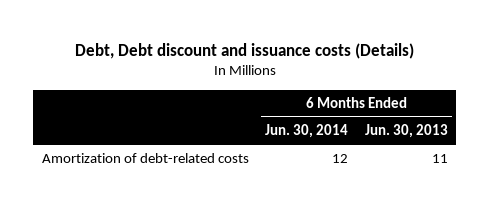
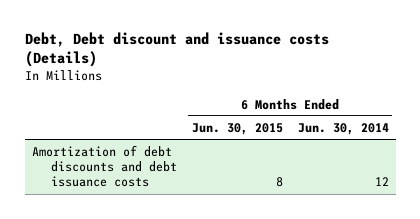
[364,124,448,139] Jun. 30, 2013 -> none
none -> [191,122,283,135] Jun. 30, 2015
[41,153,249,164] Amortization of debt-related costs -> [31,145,178,188] Amortization of debt discounts and debt issuance costs

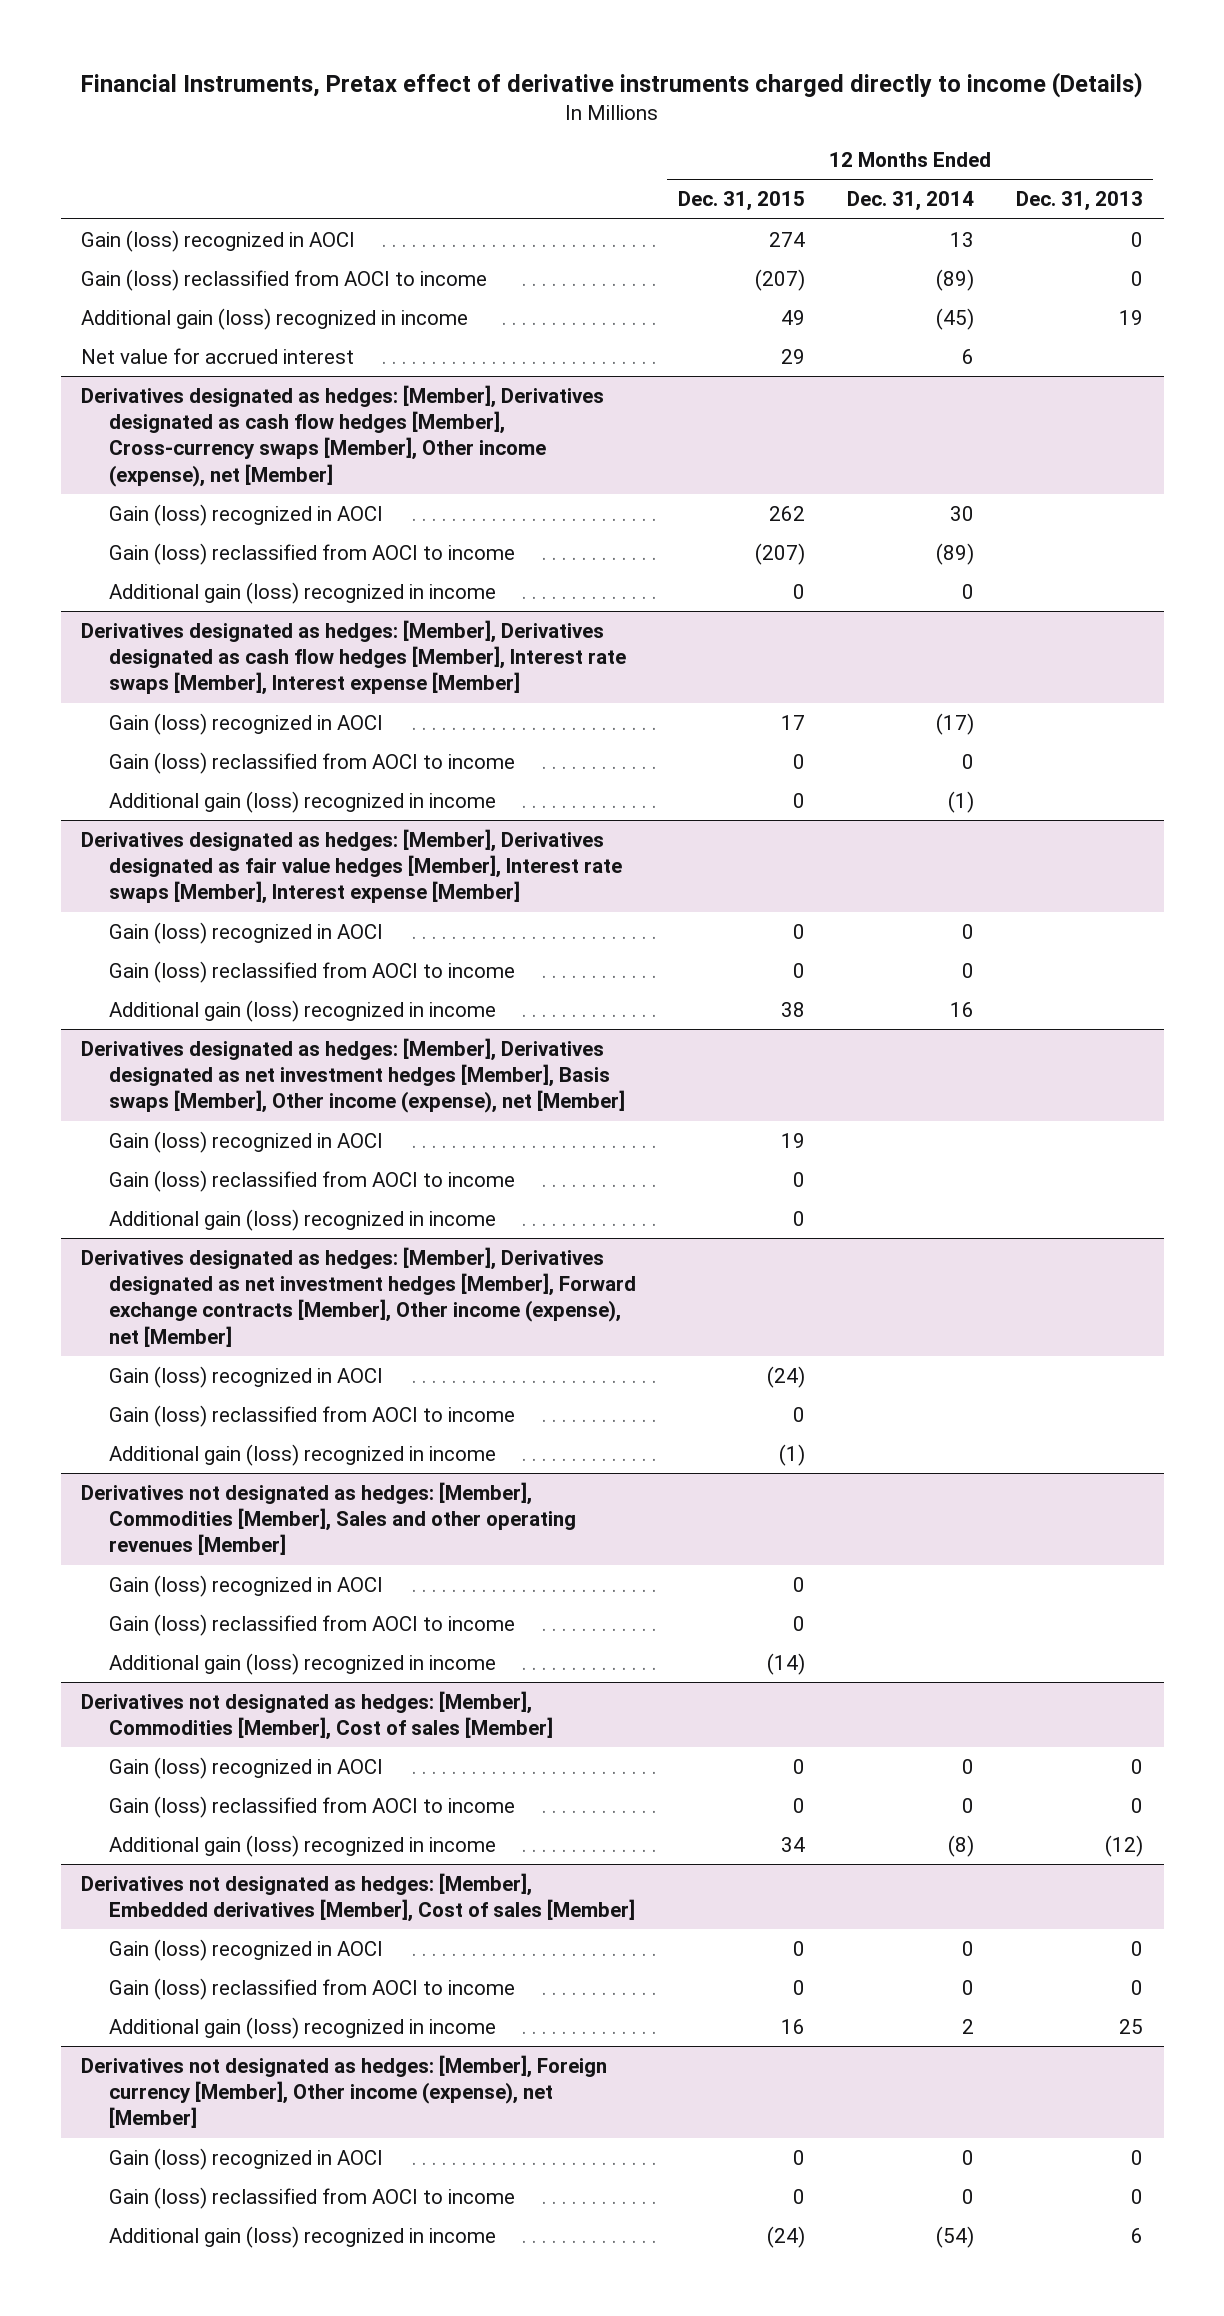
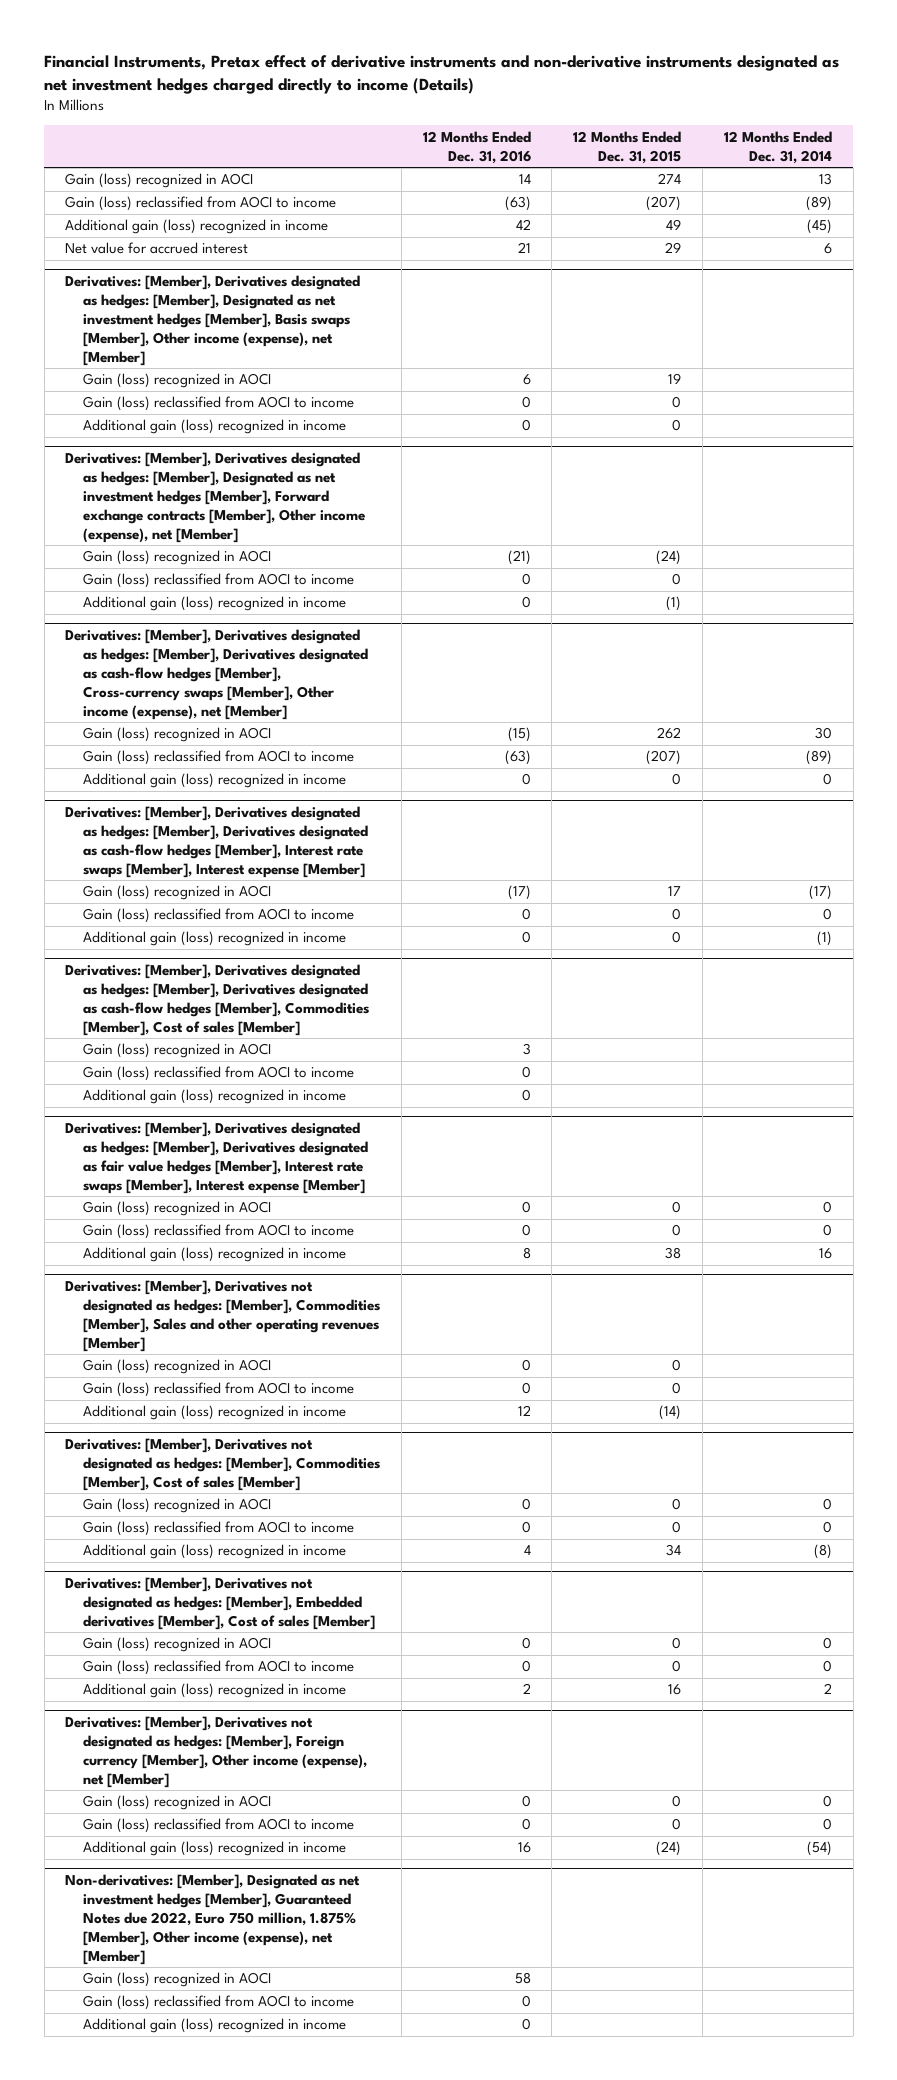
[81,72,1144,99] Financial Instruments, Pretax effect of derivative instruments charged directly to income (Details) -> [44,55,840,95] Financial Instruments, Pretax effect of derivative instruments and non-derivative instruments designated as net investment hedges charged directly to income (Details)
[1015,191,1143,212] Dec. 31, 2013 -> none
none -> [422,130,531,164] 12 Months Ended Dec. 31, 2016
none -> [65,274,361,366] Derivatives: [Member], Derivatives designated as hedges: [Member], Designated as net investment hedges [Member], Basis swaps [Member], Other income (expense), net [Member]
none -> [82,373,271,389] Gain (loss) recognized in AOCI
none -> [82,396,354,412] Gain (loss) reclassified from AOCI to income
none -> [82,419,346,435] Additional gain (loss) recognized in income
none -> [65,451,365,543] Derivatives: [Member], Derivatives designated as hedges: [Member], Designated as net investment hedges [Member], Forward exchange contracts [Member], Other income (expense), net [Member]
none -> [82,550,271,566] Gain (loss) recognized in AOCI
none -> [82,573,354,589] Gain (loss) reclassified from AOCI to income
none -> [82,596,346,612] Additional gain (loss) recognized in income
[81,384,605,487] Derivatives designated as hedges: [Member], Derivatives designated as cash flow hedges [Member], Cross-currency swaps [Member], Other income (expense), net [Member] -> [65,628,368,720] Derivatives: [Member], Derivatives designated as hedges: [Member], Derivatives designated as cash-flow hedges [Member], Cross-currency swaps [Member], Other income (expense), net [Member]
[81,619,627,696] Derivatives designated as hedges: [Member], Derivatives designated as cash flow hedges [Member], Interest rate swaps [Member], Interest expense [Member] -> [65,805,368,878] Derivatives: [Member], Derivatives designated as hedges: [Member], Derivatives designated as cash-flow hedges [Member], Interest rate swaps [Member], Interest expense [Member]
none -> [65,963,369,1036] Derivatives: [Member], Derivatives designated as hedges: [Member], Derivatives designated as cash-flow hedges [Member], Commodities [Member], Cost of sales [Member]
none -> [82,1043,271,1059] Gain (loss) recognized in AOCI
none -> [82,1066,354,1082] Gain (loss) reclassified from AOCI to income
none -> [82,1089,346,1105] Additional gain (loss) recognized in income
[81,828,623,905] Derivatives designated as hedges: [Member], Derivatives designated as fair value hedges [Member], Interest rate swaps [Member], Interest expense [Member] -> [65,1121,368,1194] Derivatives: [Member], Derivatives designated as hedges: [Member], Derivatives designated as fair value hedges [Member], Interest rate swaps [Member], Interest expense [Member]
[81,1037,626,1114] Derivatives designated as hedges: [Member], Derivatives designated as net investment hedges [Member], Basis swaps [Member], Other income (expense), net [Member] -> none
[109,1130,384,1153] Gain (loss) recognized in AOCI -> none
[109,1169,516,1192] Gain (loss) reclassified from AOCI to income -> none
[109,1208,497,1231] Additional gain (loss) recognized in income -> none
[81,1246,637,1347] Derivatives designated as hedges: [Member], Derivatives designated as net investment hedges [Member], Forward exchange contracts [Member], Other income (expense), net [Member] -> none
[109,1365,384,1388] Gain (loss) recognized in AOCI -> none
[109,1404,516,1427] Gain (loss) reclassified from AOCI to income -> none
[109,1443,497,1466] Additional gain (loss) recognized in income -> none
[81,1481,577,1556] Derivatives not designated as hedges: [Member], Commodities [Member], Sales and other operating revenues [Member] -> [65,1279,380,1352] Derivatives: [Member], Derivatives not designated as hedges: [Member], Commodities [Member], Sales and other operating revenues [Member]
[81,1690,554,1741] Derivatives not designated as hedges: [Member], Commodities [Member], Cost of sales [Member] -> [65,1437,380,1491] Derivatives: [Member], Derivatives not designated as hedges: [Member], Commodities [Member], Cost of sales [Member]
[81,1872,636,1923] Derivatives not designated as hedges: [Member], Embedded derivatives [Member], Cost of sales [Member] -> [65,1576,375,1630] Derivatives: [Member], Derivatives not designated as hedges: [Member], Embedded derivatives [Member], Cost of sales [Member]
[81,2054,608,2129] Derivatives not designated as hedges: [Member], Foreign currency [Member], Other income (expense), net [Member] -> [65,1715,367,1788] Derivatives: [Member], Derivatives not designated as hedges: [Member], Foreign currency [Member], Other income (expense), net [Member]
none -> [65,1873,361,1965] Non-derivatives: [Member], Designated as net investment hedges [Member], Guaranteed Notes due 2022, Euro 750 million, 1.875% [Member], Other income (expense), net [Member]
none -> [82,1972,271,1988] Gain (loss) recognized in AOCI
none -> [82,1995,354,2011] Gain (loss) reclassified from AOCI to income
none -> [82,2018,346,2034] Additional gain (loss) recognized in income

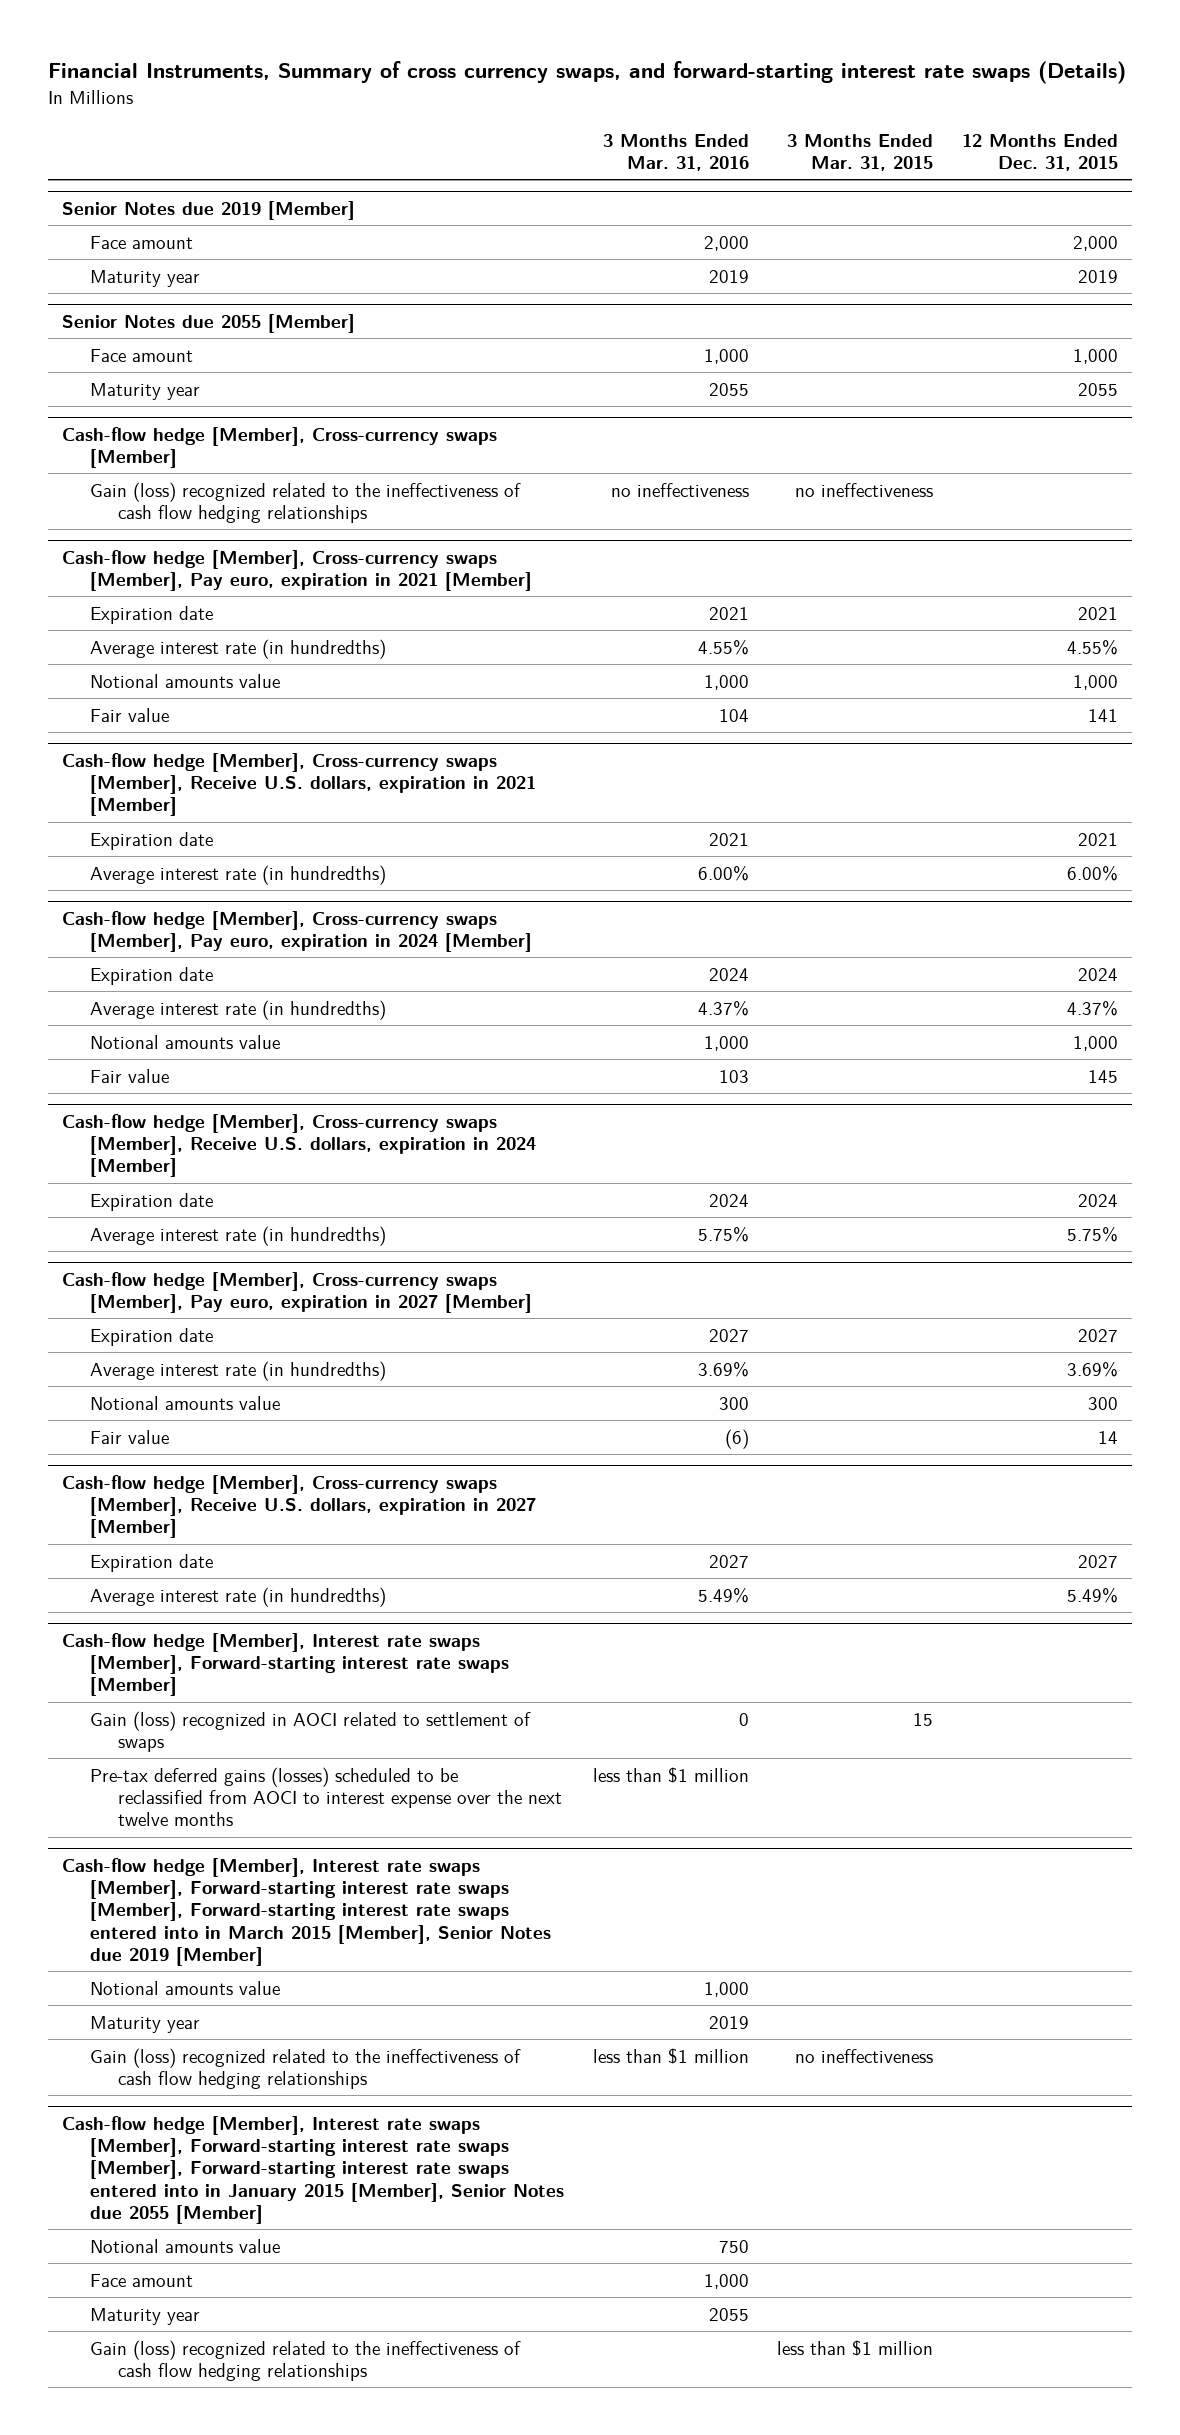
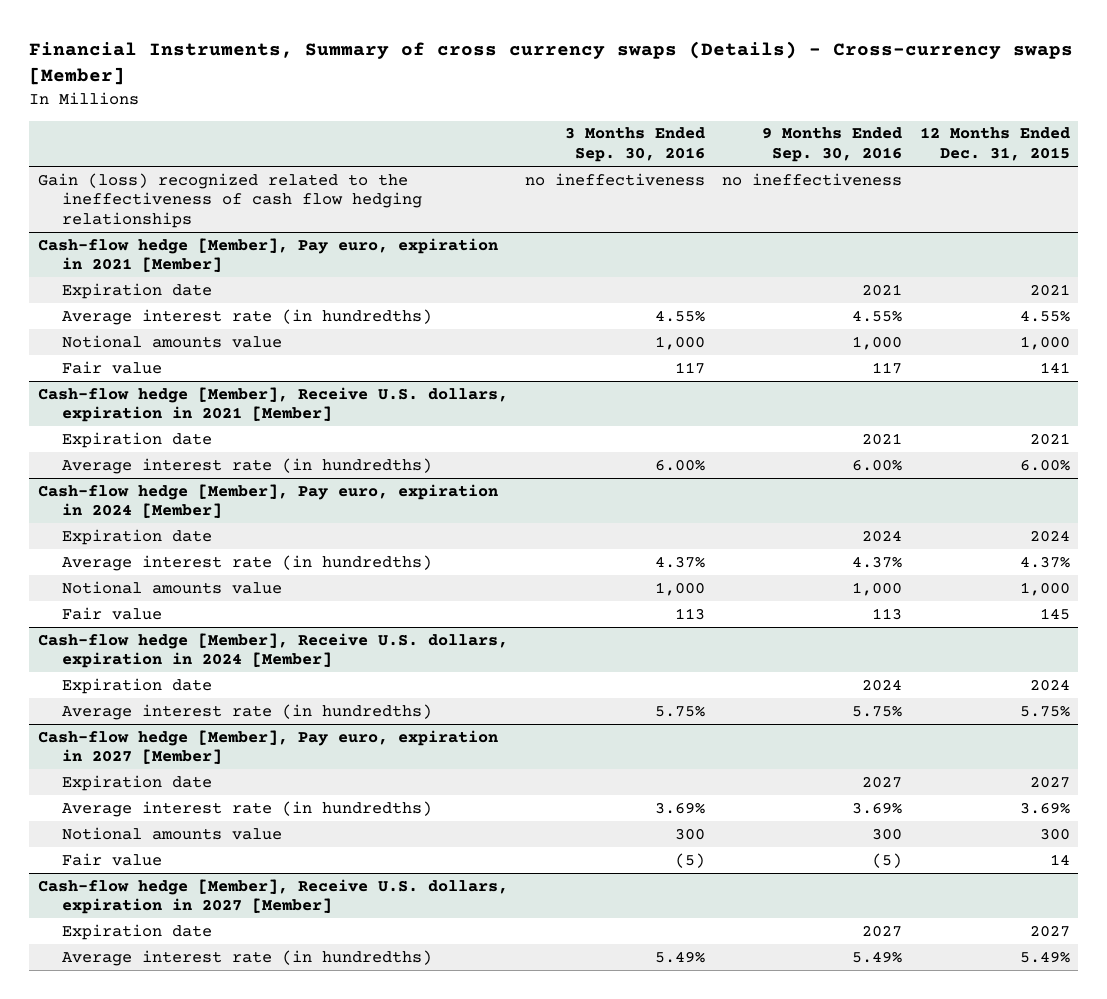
[48,60,1127,84] Financial Instruments, Summary of cross currency swaps, and forward-starting interest rate swaps (Details) -> [29,41,1074,86] Financial Instruments, Summary of cross currency swaps (Details) - Cross-currency swaps [Member]
[602,133,749,172] 3 Months Ended Mar. 31, 2016 -> none
[787,133,934,172] 3 Months Ended Mar. 31, 2015 -> none
none -> [564,127,705,162] 3 Months Ended Sep. 30, 2016
none -> [762,127,903,162] 9 Months Ended Sep. 30, 2016
[62,200,356,220] Senior Notes due 2019 [Member] -> none
[90,235,194,249] Face amount -> none
[90,269,201,287] Maturity year -> none
[62,313,356,333] Senior Notes due 2055 [Member] -> none
[90,348,194,362] Face amount -> none
[90,382,201,400] Maturity year -> none
[62,426,498,469] Cash-flow hedge [Member], Cross-currency swaps [Member] -> none
[62,549,533,592] Cash-flow hedge [Member], Cross-currency swaps [Member], Pay euro, expiration in 2021 [Member] -> [37,237,498,273] Cash-flow hedge [Member], Pay euro, expiration in 2021 [Member]
[62,752,537,817] Cash-flow hedge [Member], Cross-currency swaps [Member], Receive U.S. dollars, expiration in 2021 [Member] -> [37,386,508,423] Cash-flow hedge [Member], Receive U.S. dollars, expiration in 2021 [Member]
[62,910,533,953] Cash-flow hedge [Member], Cross-currency swaps [Member], Pay euro, expiration in 2024 [Member] -> [37,483,498,519] Cash-flow hedge [Member], Pay euro, expiration in 2024 [Member]
[62,1113,537,1178] Cash-flow hedge [Member], Cross-currency swaps [Member], Receive U.S. dollars, expiration in 2024 [Member] -> [37,632,508,669] Cash-flow hedge [Member], Receive U.S. dollars, expiration in 2024 [Member]
[62,1271,533,1314] Cash-flow hedge [Member], Cross-currency swaps [Member], Pay euro, expiration in 2027 [Member] -> [37,729,498,765] Cash-flow hedge [Member], Pay euro, expiration in 2027 [Member]
[62,1474,537,1539] Cash-flow hedge [Member], Cross-currency swaps [Member], Receive U.S. dollars, expiration in 2027 [Member] -> [37,878,508,915] Cash-flow hedge [Member], Receive U.S. dollars, expiration in 2027 [Member]
[62,1632,510,1697] Cash-flow hedge [Member], Interest rate swaps [Member], Forward-starting interest rate swaps [Member] -> none
[90,1710,532,1752] Gain (loss) recognized in AOCI related to settlement of swaps -> none
[90,1766,563,1827] Pre-tax deferred gains (losses) scheduled to be reclassified from AOCI to interest expense over the next twelve months -> none
[62,1857,552,1966] Cash-flow hedge [Member], Interest rate swaps [Member], Forward-starting interest rate swaps [Member], Forward-starting interest rate swaps entered into in March 2015 [Member], Senior Notes due 2019 [Member] -> none
[90,1980,281,1995] Notional amounts value -> none
[90,2015,201,2033] Maturity year -> none
[90,2047,522,2089] Gain (loss) recognized related to the ineffectiveness of cash flow hedging relationships -> none
[62,2115,565,2224] Cash-flow hedge [Member], Interest rate swaps [Member], Forward-starting interest rate swaps [Member], Forward-starting interest rate swaps entered into in January 2015 [Member], Senior Notes due 2055 [Member] -> none
[90,2238,281,2253] Notional amounts value -> none
[90,2273,194,2287] Face amount -> none
[90,2307,201,2325] Maturity year -> none
[90,2339,522,2381] Gain (loss) recognized related to the ineffectiveness of cash flow hedging relationships -> none

